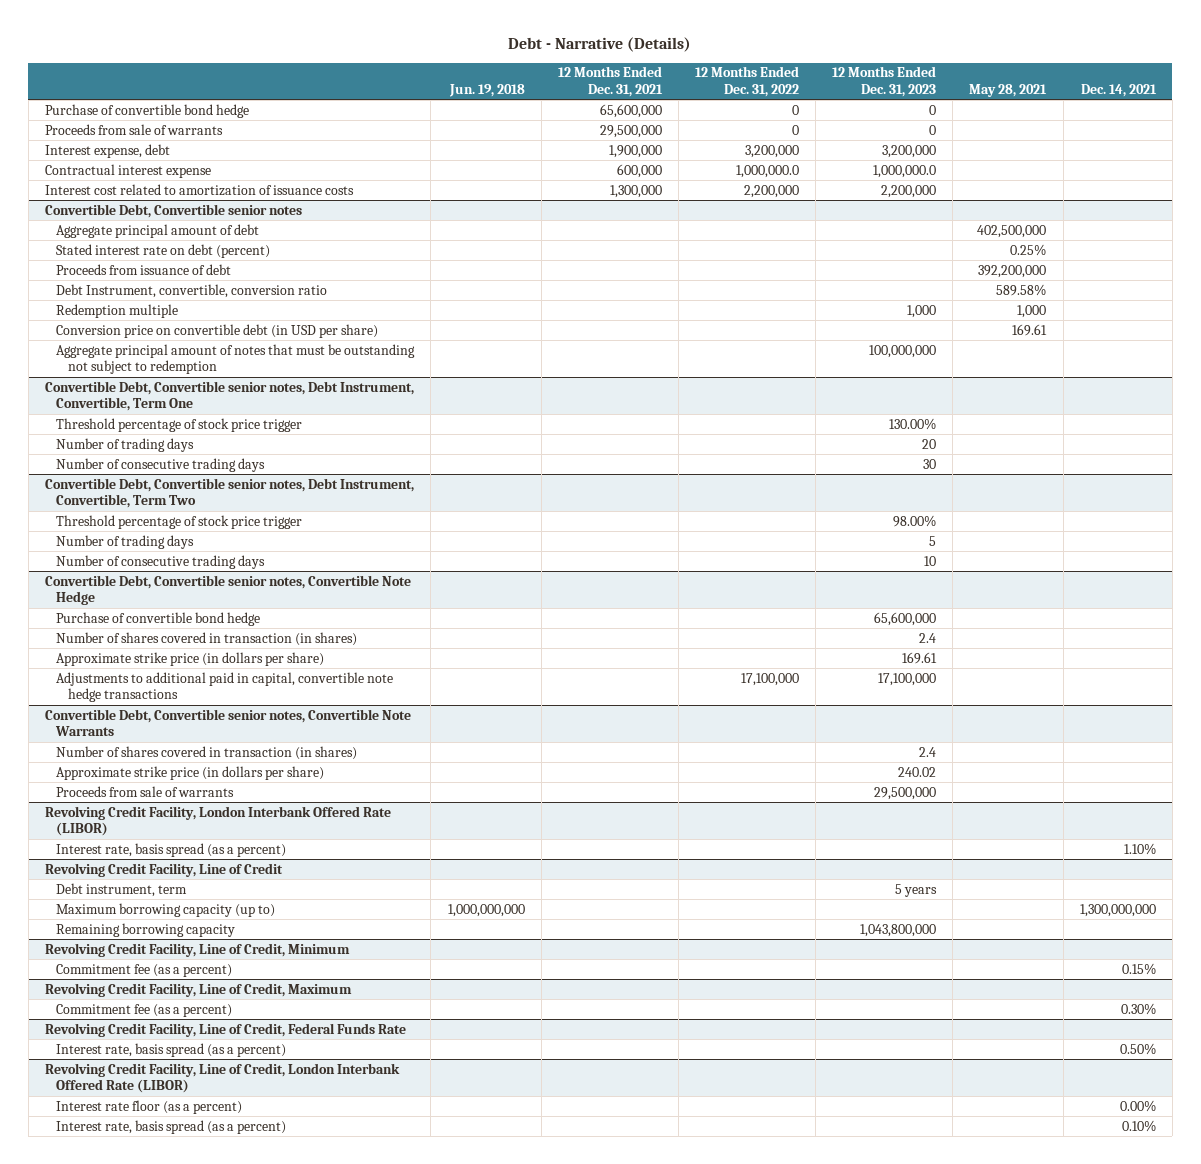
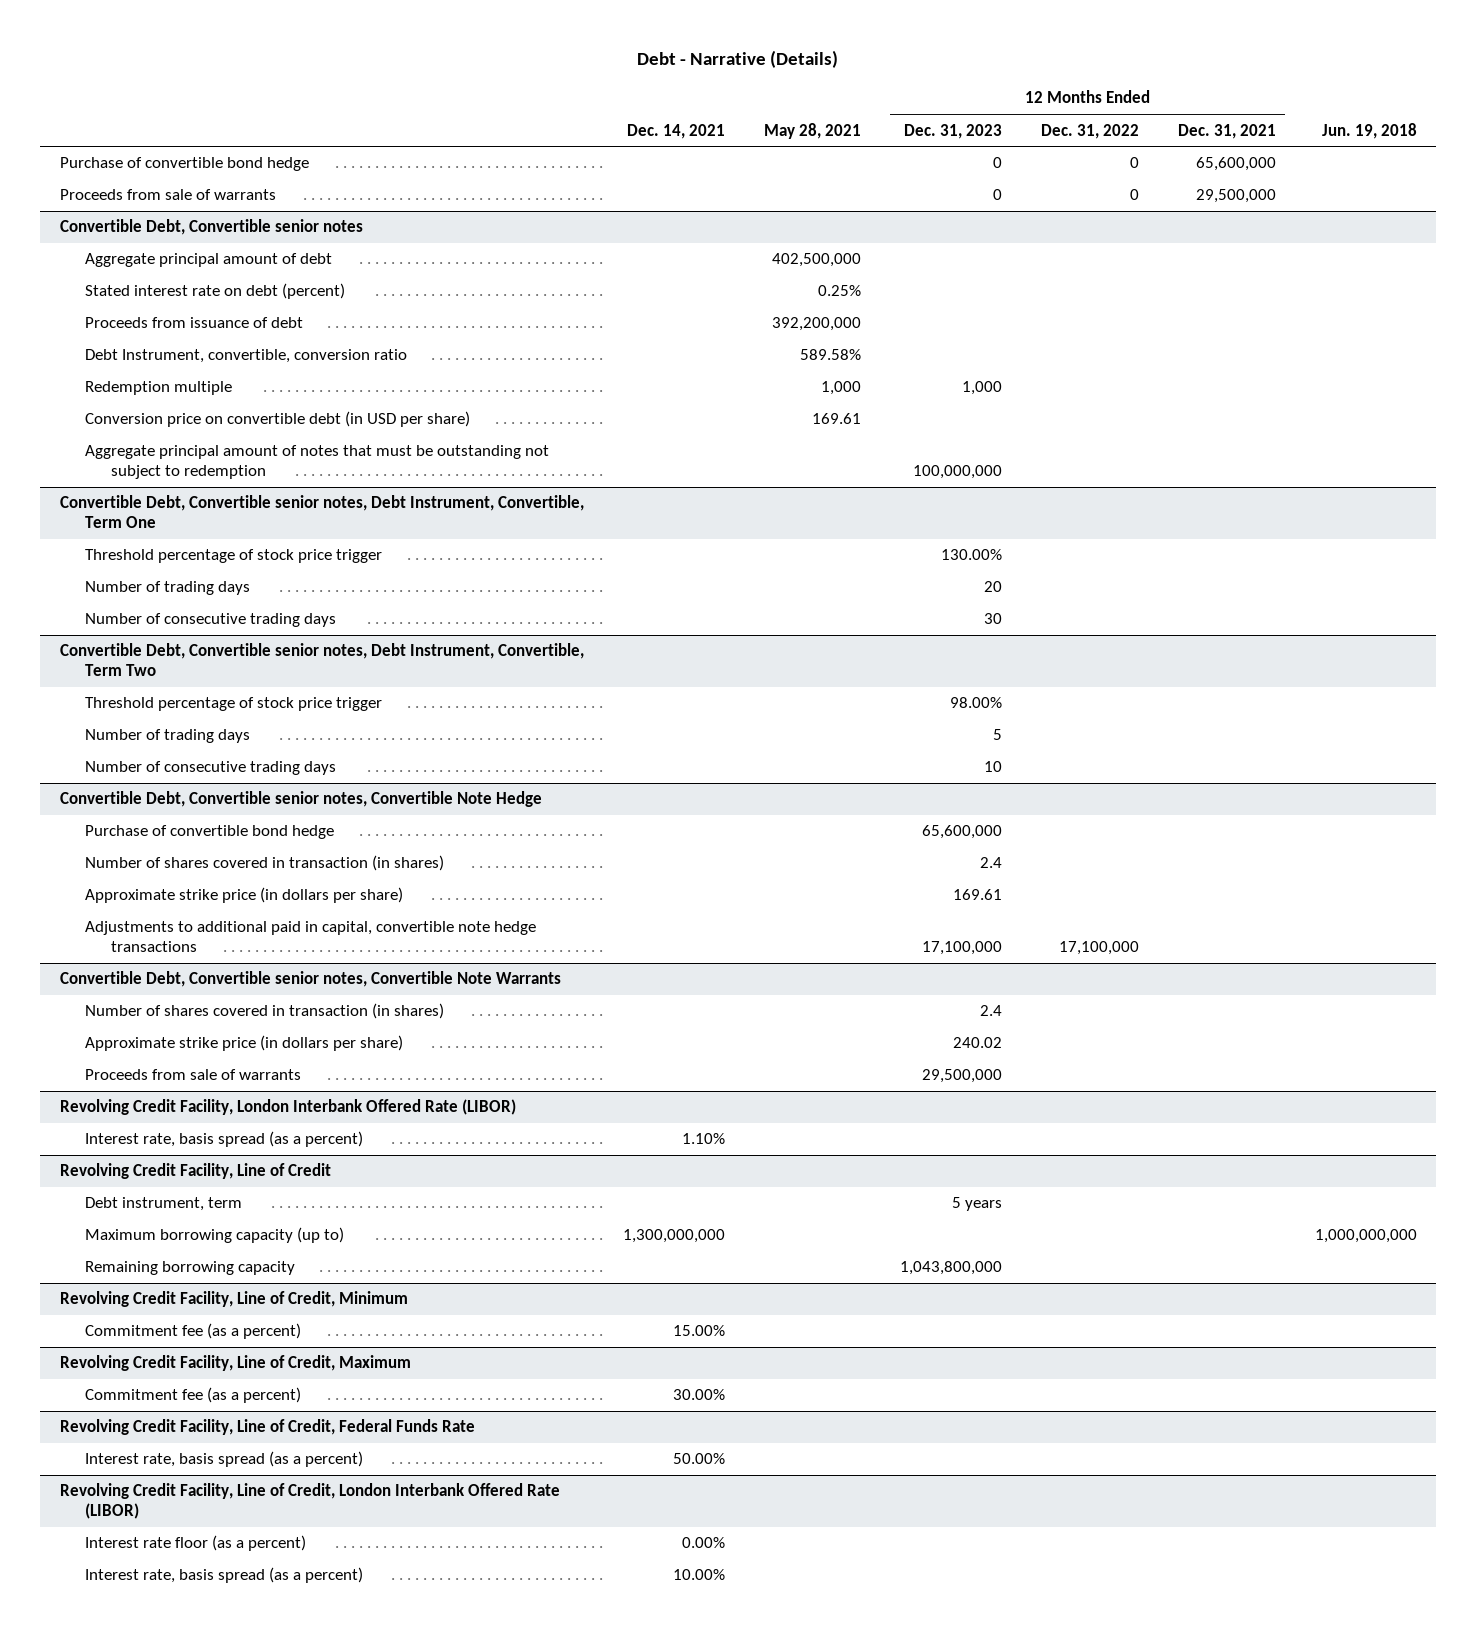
[44,143,170,158] Interest expense, debt -> none
[44,163,211,178] Contractual interest expense -> none
[44,183,354,196] Interest cost related to amortization of issuance costs -> none
[1121,962,1156,975] 0.15% -> [672,1325,725,1337] 15.00%
[1120,1002,1156,1015] 0.30% -> [672,1389,725,1401] 30.00%
[1119,1042,1156,1055] 0.50% -> [672,1453,725,1465] 50.00%
[1121,1119,1156,1132] 0.10% -> [672,1569,725,1581] 10.00%

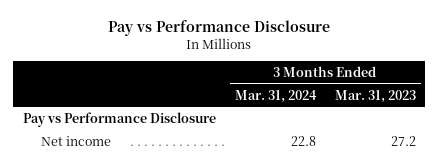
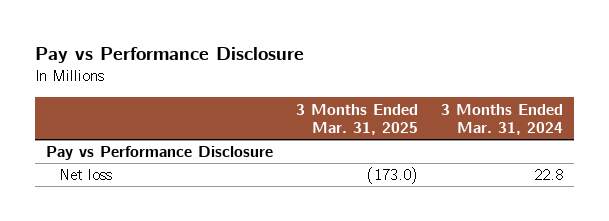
[334,89,416,103] Mar. 31, 2023 -> none
none -> [296,103,419,136] 3 Months Ended Mar. 31, 2025
[41,135,112,146] Net income -> [59,169,113,181] Net loss

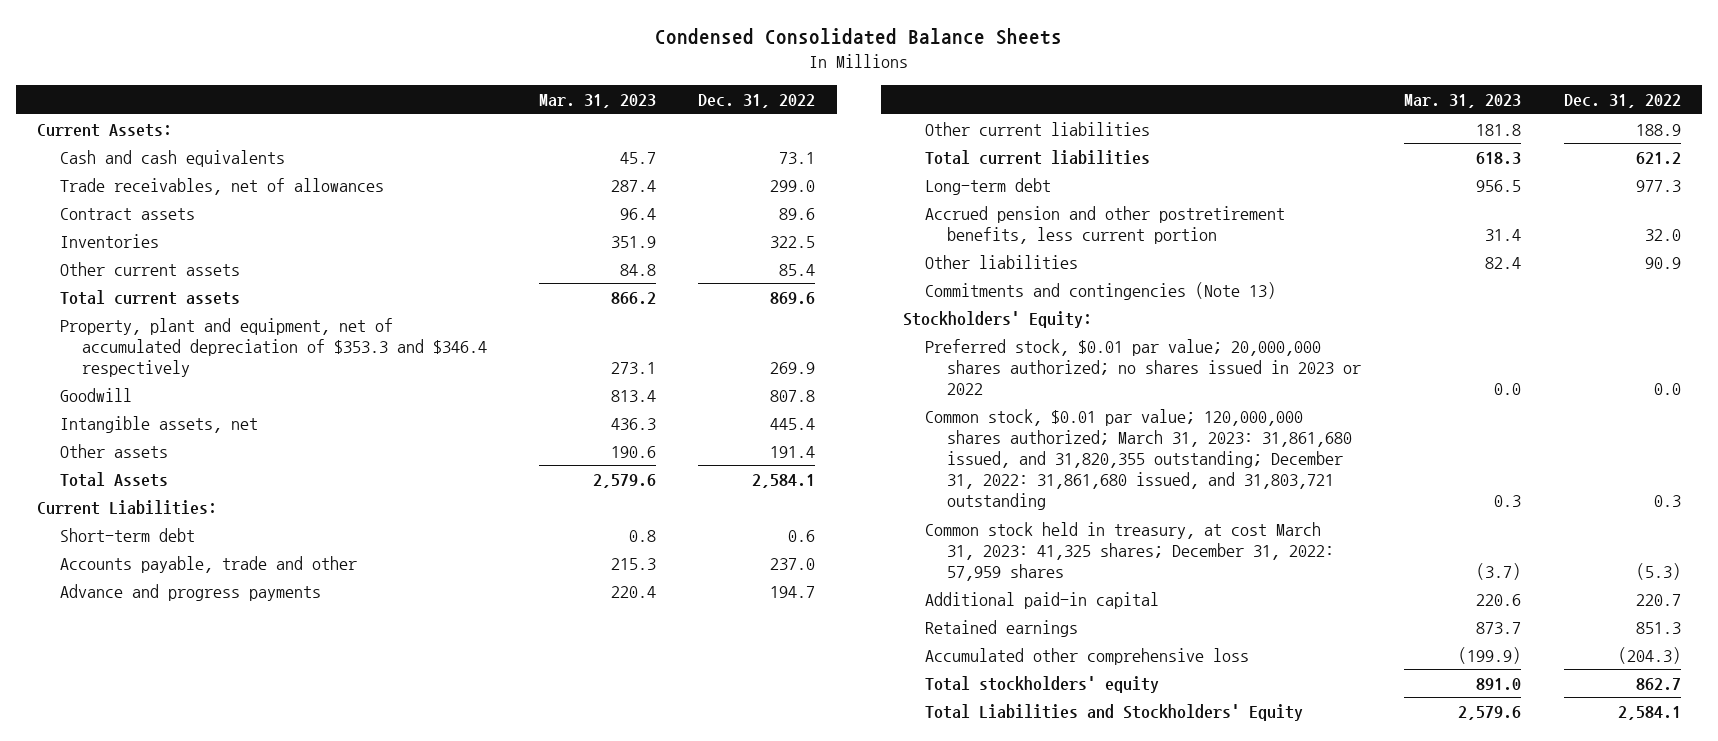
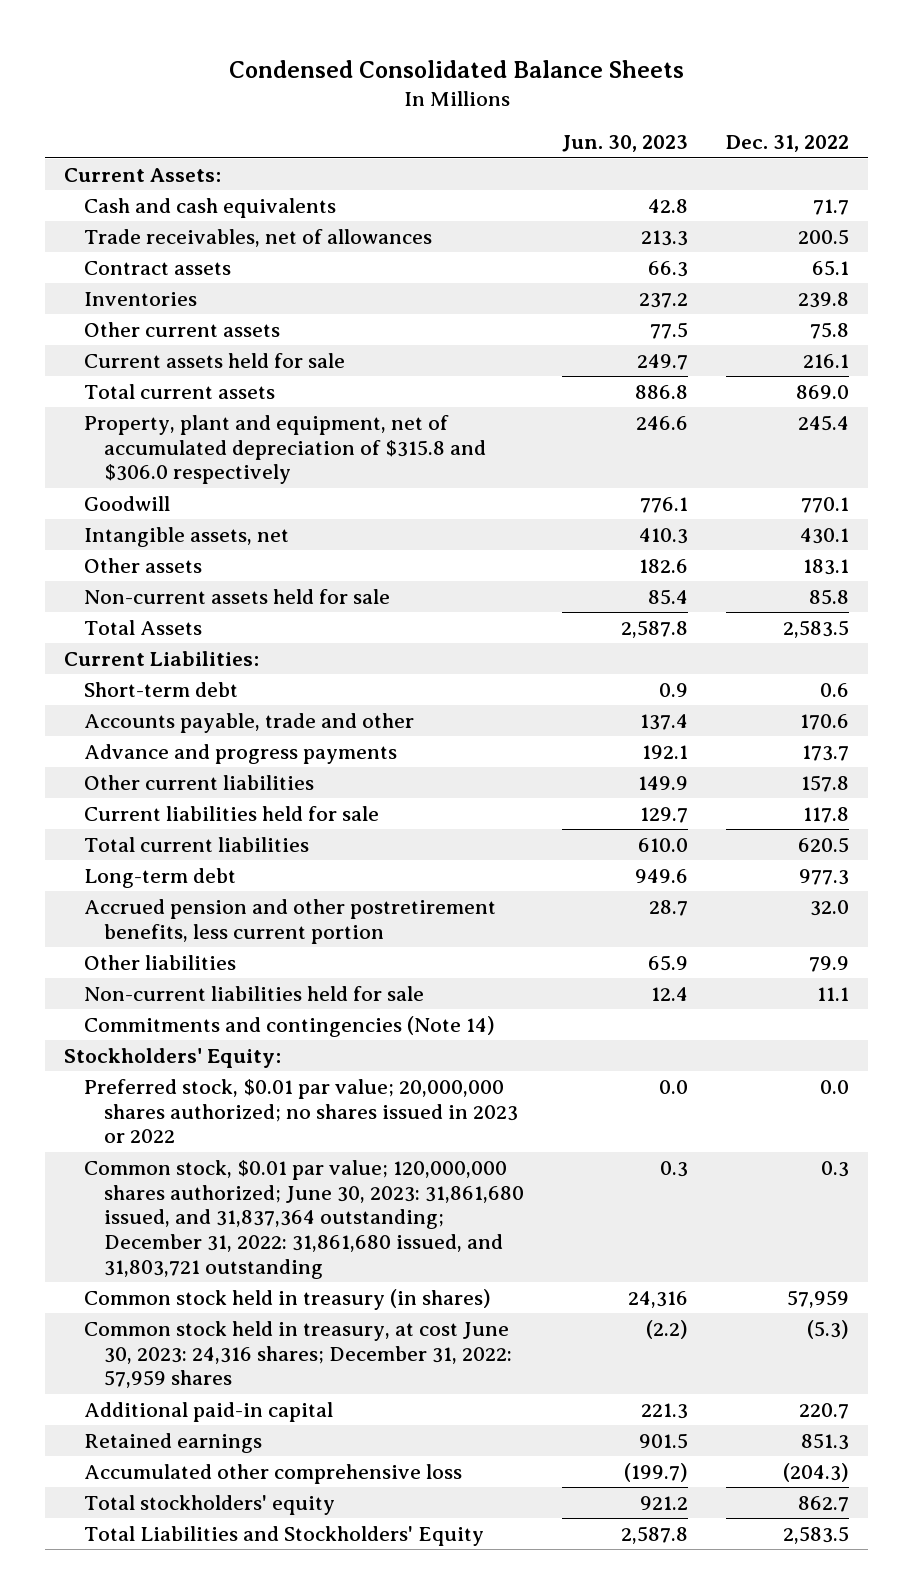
[538,94,656,109] Mar. 31, 2023 -> none
none -> [562,135,689,153] Jun. 30, 2023
[779,151,816,164] 73.1 -> [812,198,849,215] 71.7
[770,179,816,192] 299.0 -> [797,228,849,245] 200.5
[779,207,816,220] 89.6 -> [811,259,849,276] 65.1
[770,235,816,248] 322.5 -> [797,291,849,308] 239.8
[779,263,816,276] 85.4 -> [809,321,849,339] 75.8
none -> [84,352,346,368] Current assets held for sale
[770,291,816,304] 869.6 -> [795,384,849,399] 869.0
[59,317,487,378] Property, plant and equipment, net of accumulated depreciation of $353.3 and $346.4 respectively -> [84,414,487,485] Property, plant and equipment, net of accumulated depreciation of $315.8 and $306.0 respectively
[770,362,816,375] 269.9 -> [797,414,849,431] 245.4
[770,389,816,402] 807.8 -> [800,496,849,513] 770.1
[770,417,816,430] 445.4 -> [799,527,849,544] 430.1
[770,445,816,458] 191.4 -> [802,558,849,575] 183.1
none -> [84,588,391,604] Non-current assets held for sale
[752,473,816,488] 2,584.1 -> [782,619,849,638] 2,583.5
[770,557,816,570] 237.0 -> [799,713,849,730] 170.6
[770,585,816,598] 194.7 -> [801,744,849,761] 173.7
[1635,123,1681,136] 188.9 -> [800,774,849,792] 157.8
none -> [84,805,380,821] Current liabilities held for sale
[1635,151,1681,164] 621.2 -> [797,836,849,853] 620.5
[1644,256,1681,269] 90.9 -> [808,955,849,972] 79.9
none -> [84,985,425,1001] Non-current liabilities held for sale
[924,281,1276,300] Commitments and contingencies (Note 13) -> [84,1015,496,1037] Commitments and contingencies (Note 14)
[924,408,1353,511] Common stock, $0.01 par value; 120,000,000 shares authorized; March 31, 2023: 31,861,680 issued, and 31,820,355 outstanding; December 31, 2022: 31,861,680 issued, and 31,803,721 outstanding -> [84,1159,525,1279] Common stock, $0.01 par value; 120,000,000 shares authorized; June 30, 2023: 31,861,680 issued, and 31,837,364 outstanding; December 31, 2022: 31,861,680 issued, and 31,803,721 outstanding
none -> [84,1288,492,1310] Common stock held in treasury (in shares)
[924,521,1335,582] Common stock held in treasury, at cost March 31, 2023: 41,325 shares; December 31, 2022: 57,959 shares -> [84,1320,513,1389] Common stock held in treasury, at cost June 30, 2023: 24,316 shares; December 31, 2022: 57,959 shares
[1617,705,1681,720] 2,584.1 -> [782,1525,849,1544] 2,583.5

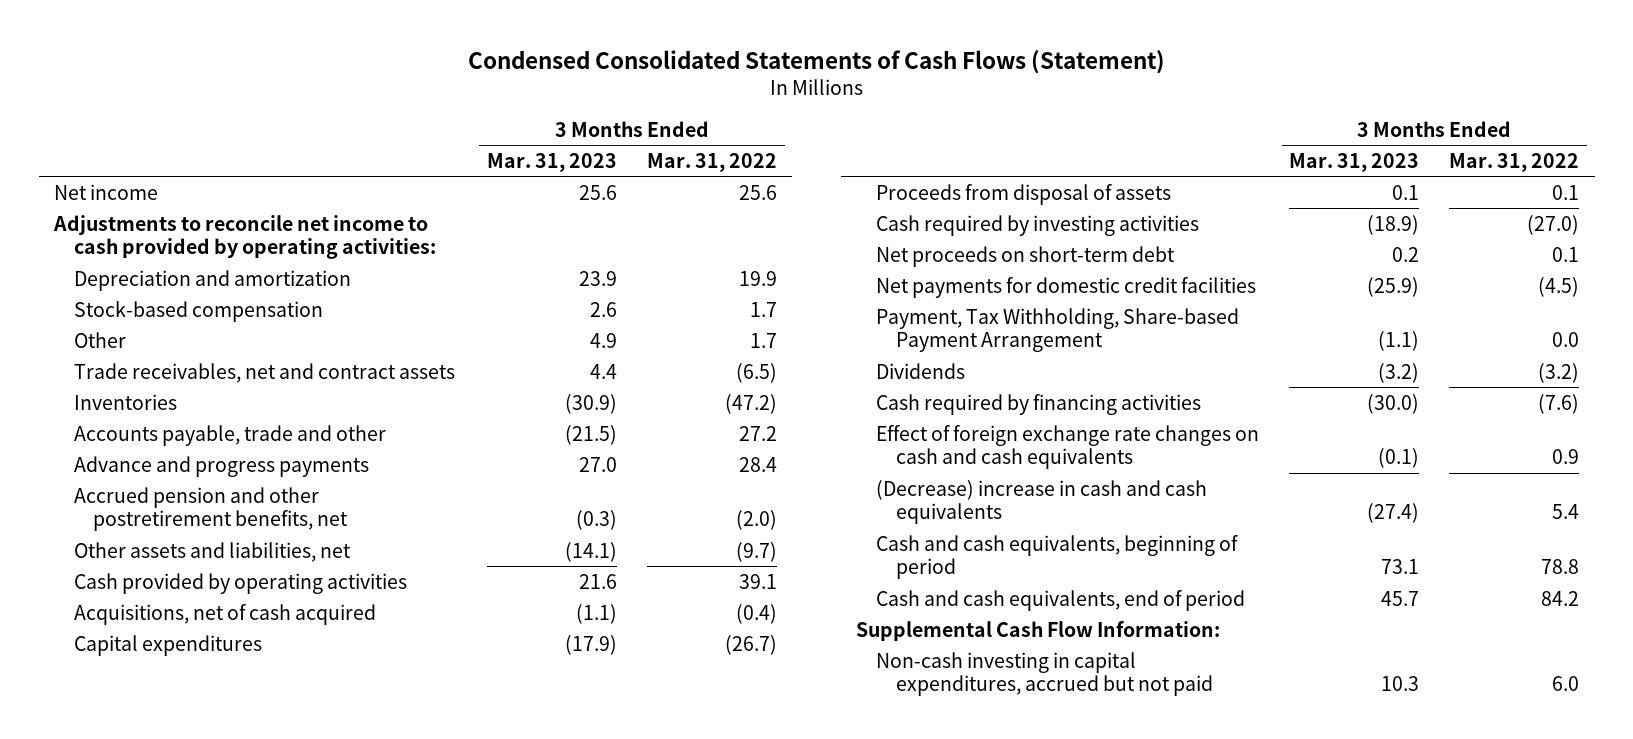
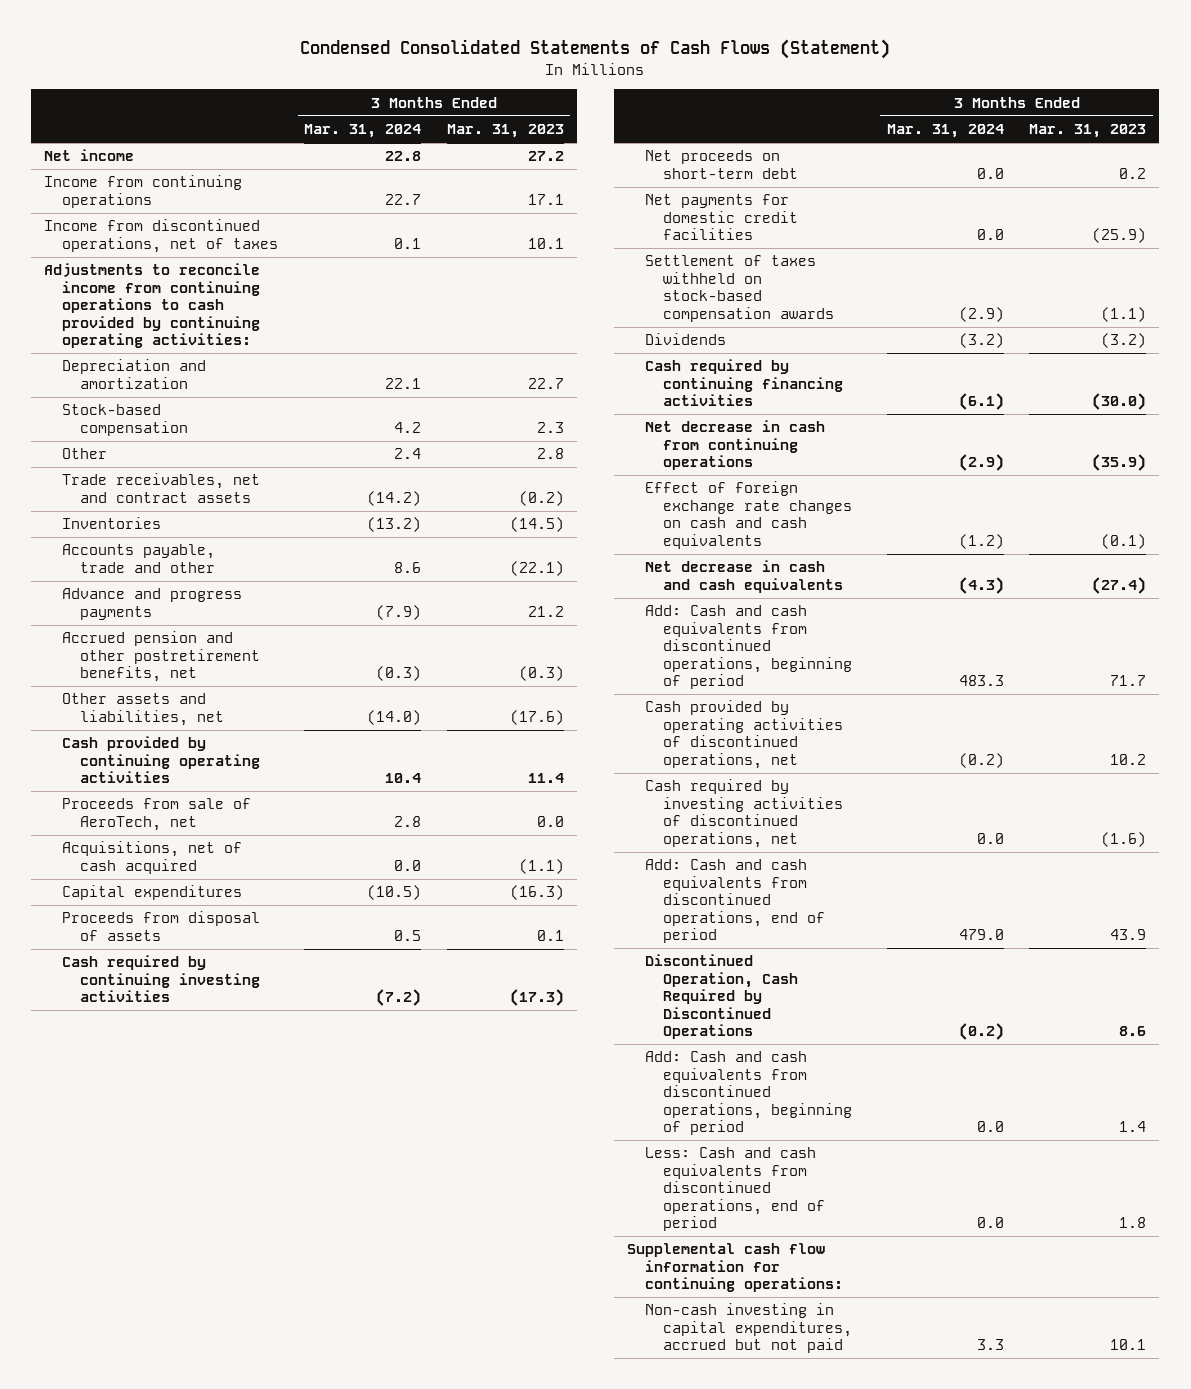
[647,153,778,173] Mar. 31, 2022 -> none
none -> [303,124,421,139] Mar. 31, 2024
[578,184,617,200] 25.6 -> [527,151,564,162] 27.2
none -> [44,175,243,208] Income from continuing operations
none -> [44,219,279,253] Income from discontinued operations, net of taxes
[52,214,436,260] Adjustments to reconcile net income to cash provided by operating activities: -> [44,263,261,349] Adjustments to reconcile income from continuing operations to cash provided by continuing operating activities:
[578,270,617,286] 23.9 -> [527,377,564,389] 22.7
[589,301,617,317] 2.6 -> [536,421,564,433] 2.3
[589,332,617,348] 4.9 -> [536,448,564,460] 2.8
[589,363,617,379] 4.4 -> [518,490,564,506] (0.2)
[564,393,617,414] (30.9) -> [509,517,564,533] (14.5)
[564,424,617,445] (21.5) -> [509,560,564,576] (22.1)
[578,456,617,472] 27.0 -> [527,605,564,617] 21.2
[564,541,617,562] (14.1) -> [509,709,564,725] (17.6)
[73,572,407,594] Cash provided by operating activities -> [62,736,261,784] Cash provided by continuing operating activities
[578,573,617,589] 21.6 -> [527,773,564,784] 11.4
none -> [62,798,252,831] Proceeds from sale of AeroTech, net
[564,634,617,655] (17.9) -> [509,885,564,901] (16.3)
[875,214,1199,236] Cash required by investing activities -> [62,955,261,1003] Cash required by continuing investing activities
[1367,214,1420,235] (18.9) -> [509,989,564,1007] (17.3)
[875,307,1239,353] Payment, Tax Withholding, Share-based Payment Arrangement -> [644,255,834,322] Settlement of taxes withheld on stock-based compensation awards
[875,393,1201,415] Cash required by financing activities -> [644,359,843,407] Cash required by continuing financing activities
none -> [644,420,825,471] Net decrease in cash from continuing operations
[875,479,1207,525] (Decrease) increase in cash and cash equivalents -> [644,560,843,593] Net decrease in cash and cash equivalents
[875,534,1238,580] Cash and cash equivalents, beginning of period -> [644,605,852,690] Add: Cash and cash equivalents from discontinued operations, beginning of period
[1381,559,1420,575] 73.1 -> [1110,675,1147,687] 71.7
none -> [644,700,843,769] Cash provided by operating activities of discontinued operations, net
none -> [644,779,843,848] Cash required by investing activities of discontinued operations, net
[875,589,1245,611] Cash and cash equivalents, end of period -> [644,859,825,944] Add: Cash and cash equivalents from discontinued operations, end of period
[1381,590,1420,606] 45.7 -> [1110,929,1147,941] 43.9
none -> [644,954,798,1040] Discontinued Operation, Cash Required by Discontinued Operations
none -> [644,1051,852,1136] Add: Cash and cash equivalents from discontinued operations, beginning of period
none -> [644,1147,825,1232] Less: Cash and cash equivalents from discontinued operations, end of period
[856,620,1221,641] Supplemental Cash Flow Information: -> [626,1243,843,1293] Supplemental cash flow information for continuing operations:
[1381,676,1420,692] 10.3 -> [1110,1339,1147,1351] 10.1

